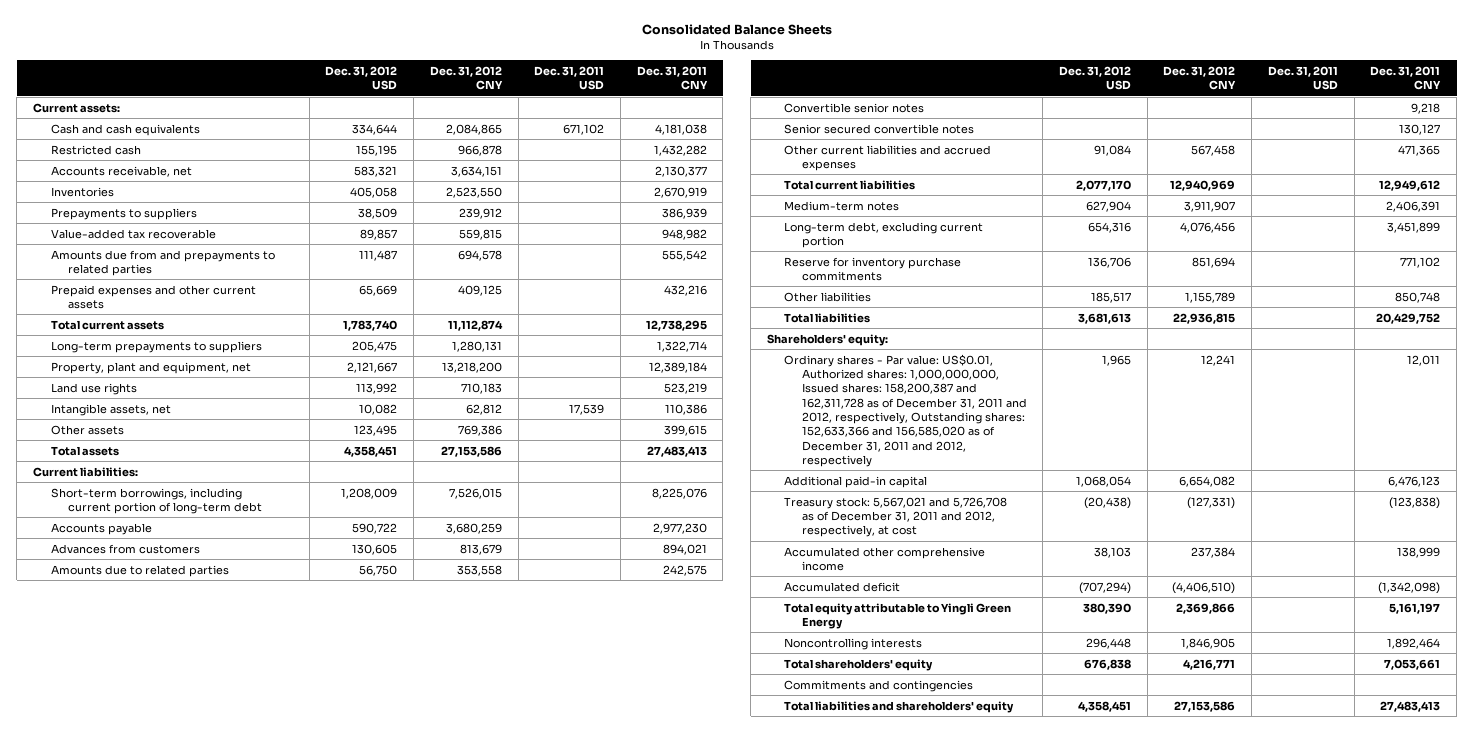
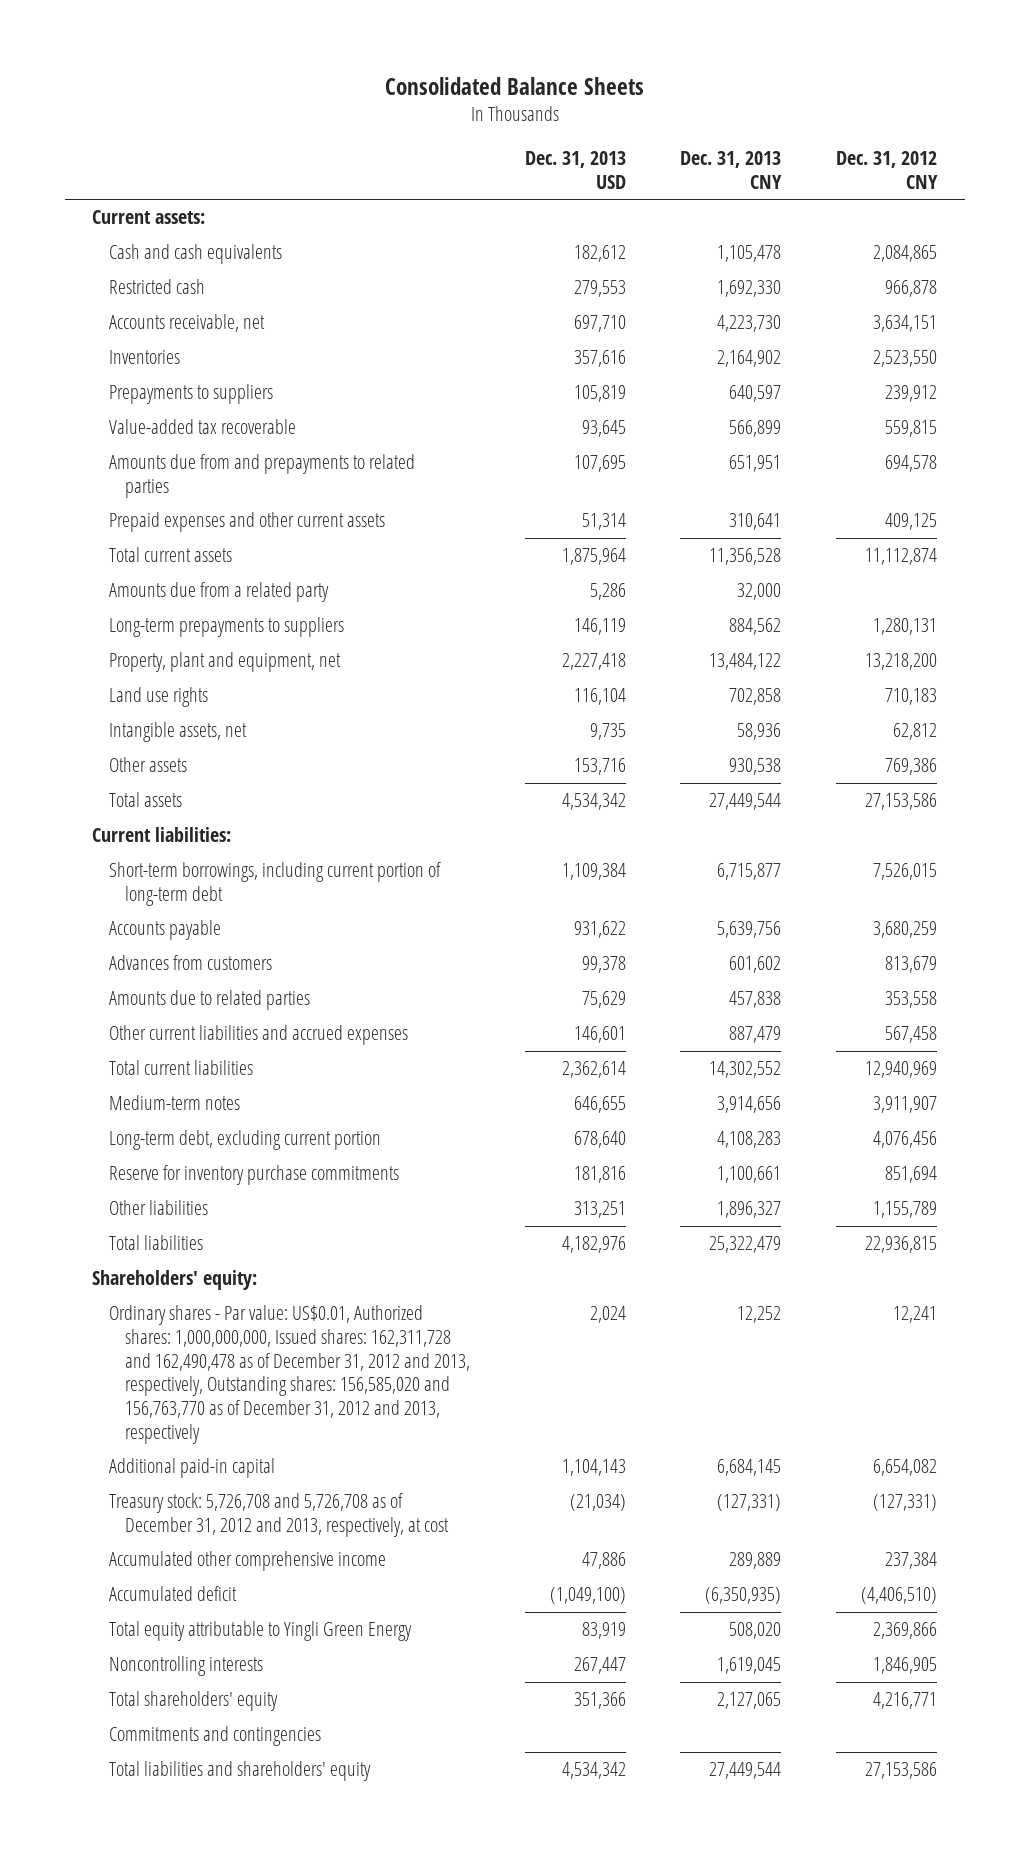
[325,65,398,91] Dec. 31, 2012 USD -> none
[534,65,605,91] Dec. 31, 2011 USD -> none
[636,65,708,91] Dec. 31, 2011 CNY -> none
none -> [524,151,626,189] Dec. 31, 2013 USD
none -> [680,151,783,189] Dec. 31, 2013 CNY
none -> [108,582,329,603] Amounts due from a related party
[784,102,925,113] Convertible senior notes -> none
[784,123,975,134] Senior secured convertible notes -> none
[784,353,1027,467] Ordinary shares - Par value: US$0.01, Authorized shares: 1,000,000,000, Issued shares: 158,200,387 and 162,311,728 as of December 31, 2011 and 2012, respectively, Outstanding shares: 152,633,366 and 156,585,020 as of December 31, 2011 and 2012, respectively -> [108,1305,470,1444] Ordinary shares - Par value: US$0.01, Authorized shares: 1,000,000,000, Issued shares: 162,311,728 and 162,490,478 as of December 31, 2012 and 2013, respectively, Outstanding shares: 156,585,020 and 156,763,770 as of December 31, 2012 and 2013, respectively
[784,496,1008,538] Treasury stock: 5,567,021 and 5,726,708 as of December 31, 2011 and 2012, respectively, at cost -> [108,1493,449,1537] Treasury stock: 5,726,708 and 5,726,708 as of December 31, 2012 and 2013, respectively, at cost

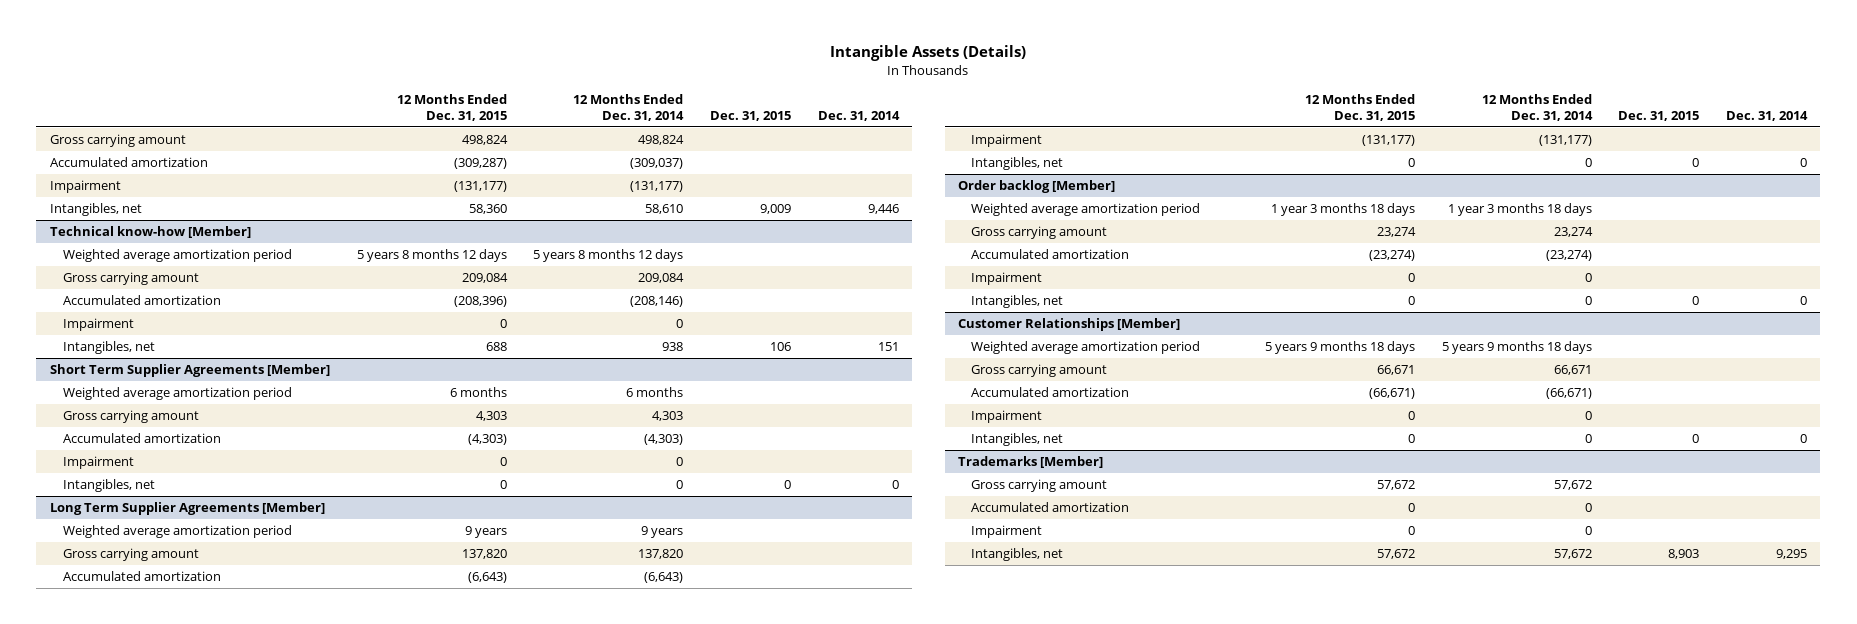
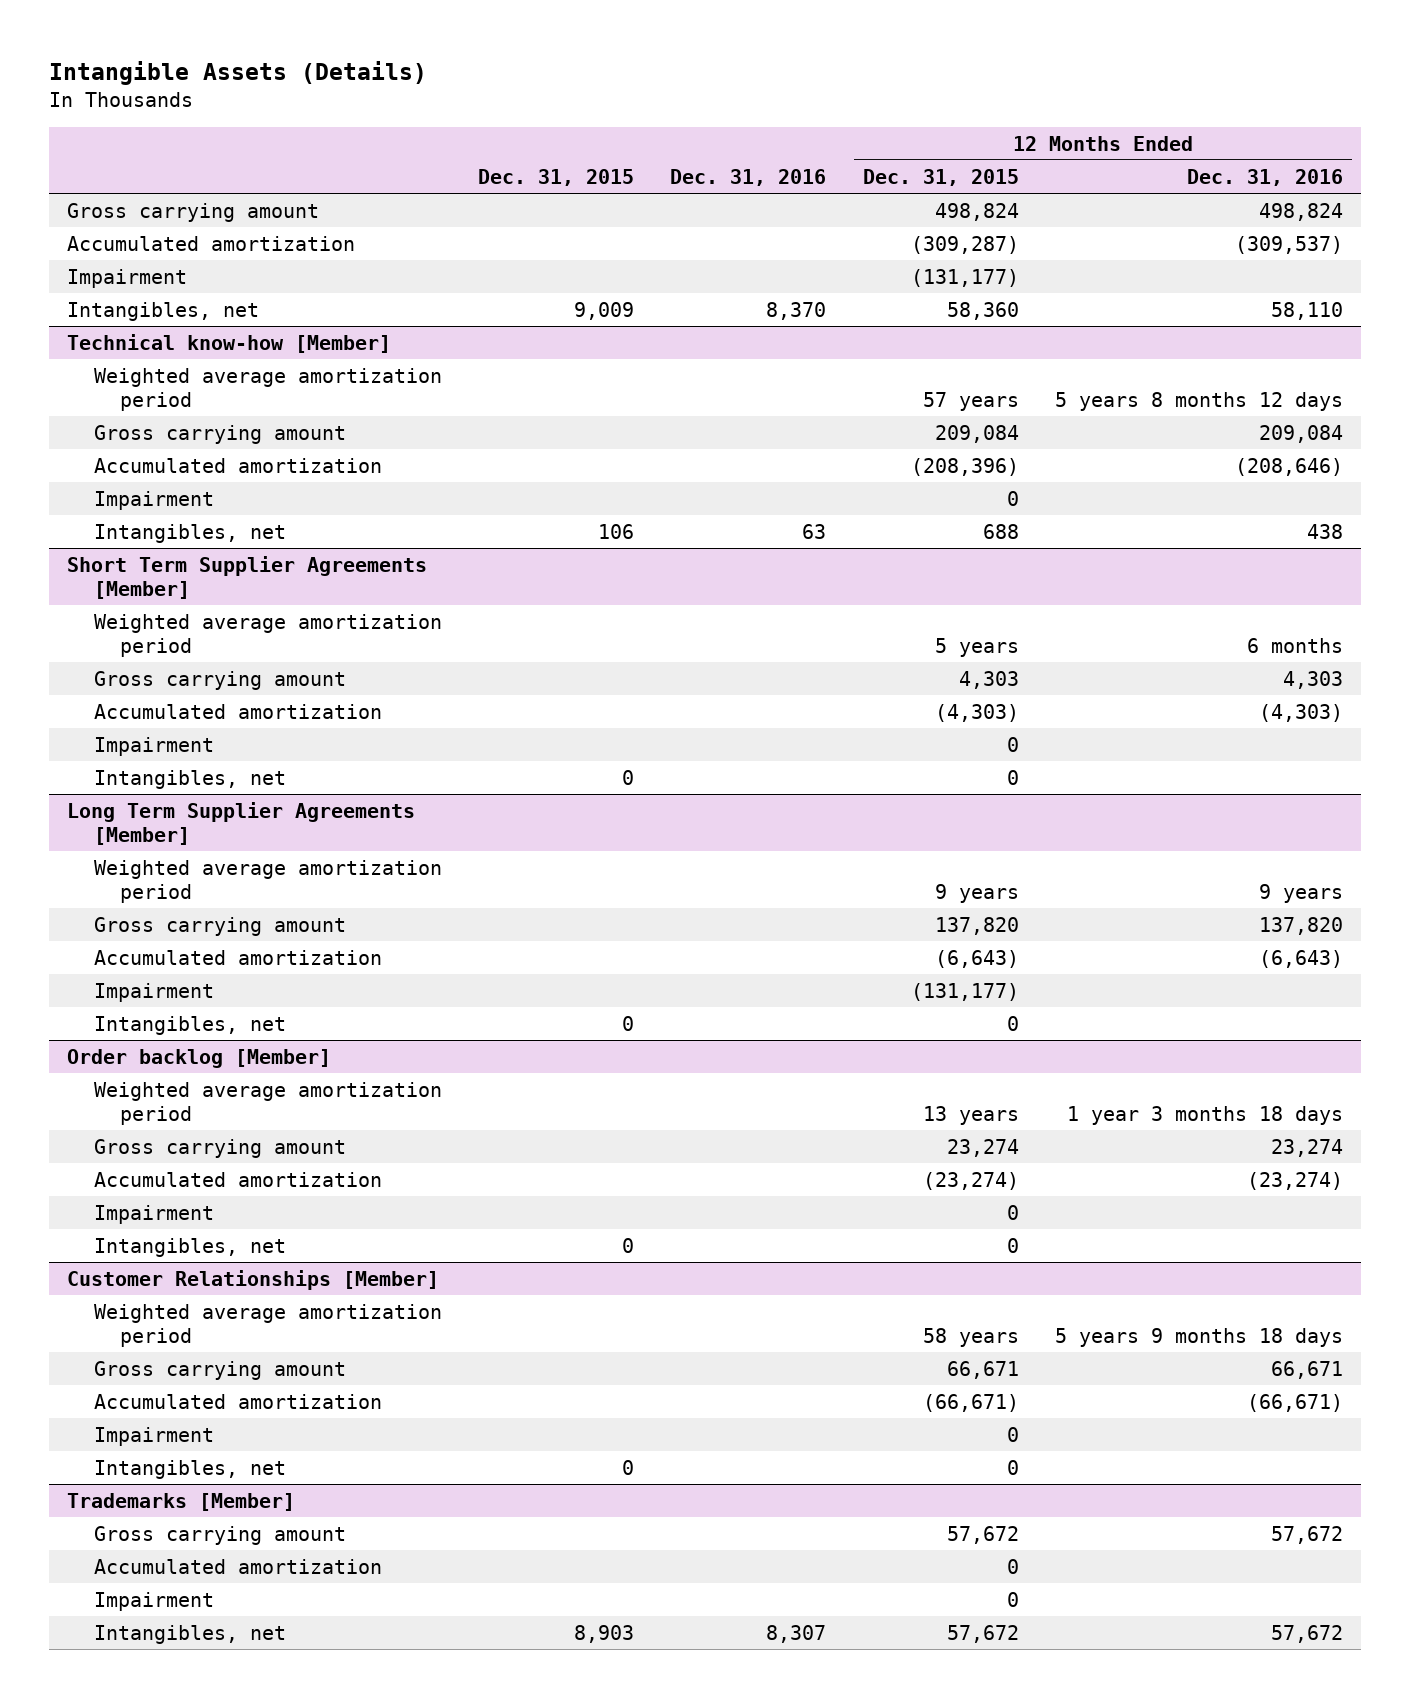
[573,94,685,121] 12 Months Ended Dec. 31, 2014 -> none
[817,110,900,121] Dec. 31, 2014 -> none
none -> [670,168,827,186] Dec. 31, 2016
none -> [1186,168,1343,186] Dec. 31, 2016
[356,249,507,263] 5 years 8 months 12 days -> [922,392,1019,412] 57 years
[449,387,507,398] 6 months -> [934,638,1019,658] 5 years
[1270,203,1415,217] 1 year 3 months 18 days -> [922,1106,1019,1126] 13 years
[1264,341,1415,355] 5 years 9 months 18 days -> [922,1328,1019,1348] 58 years

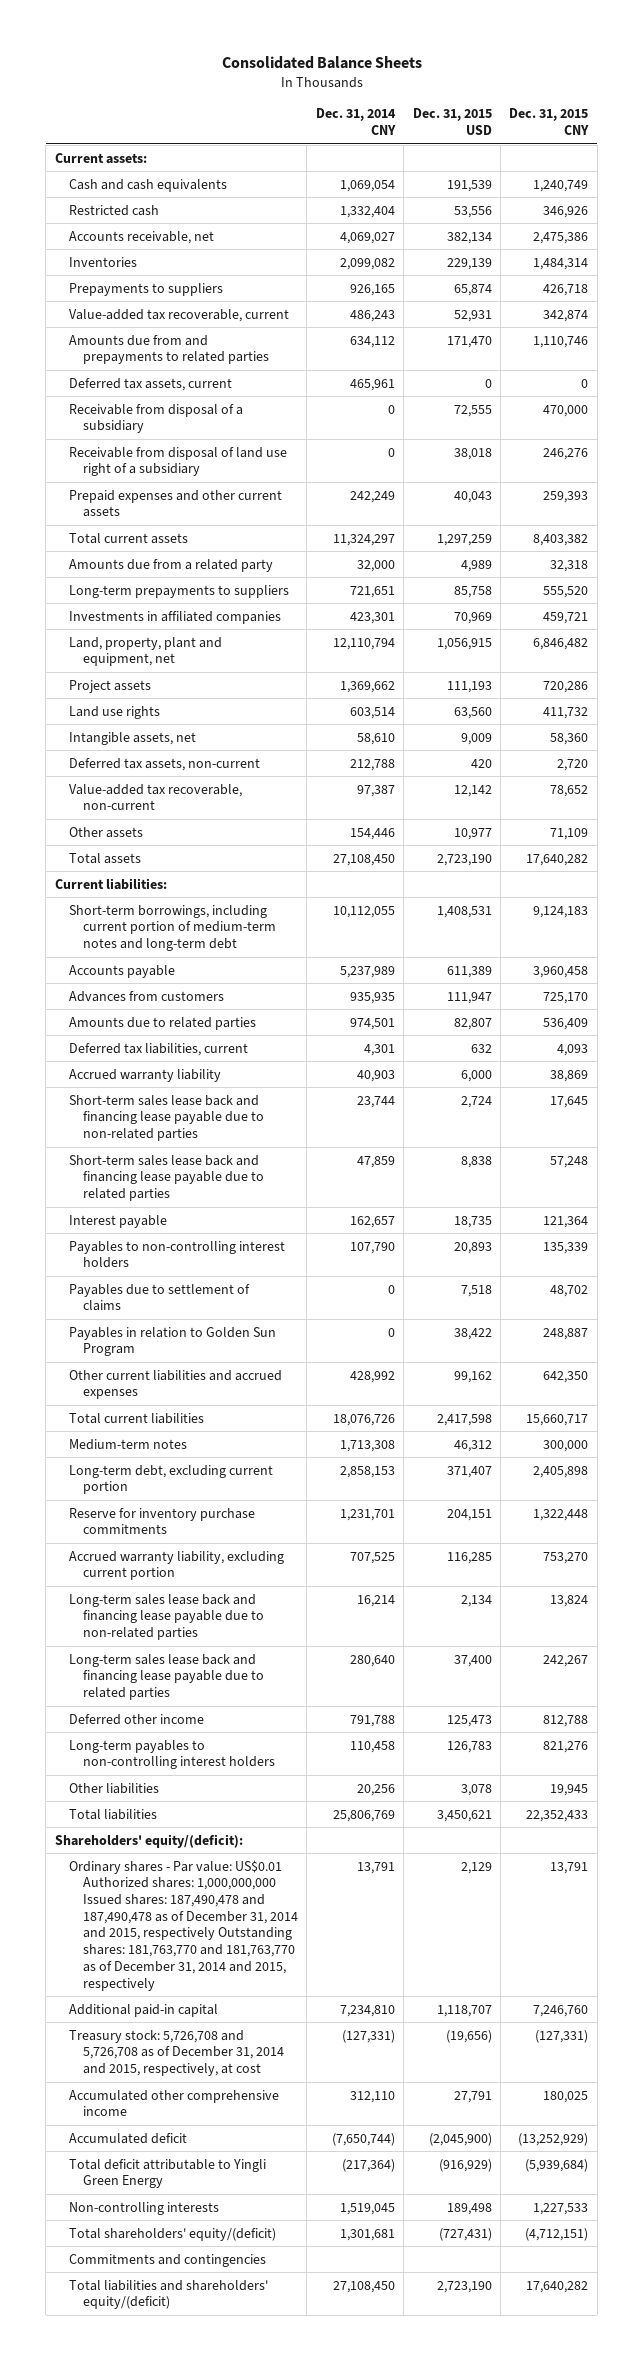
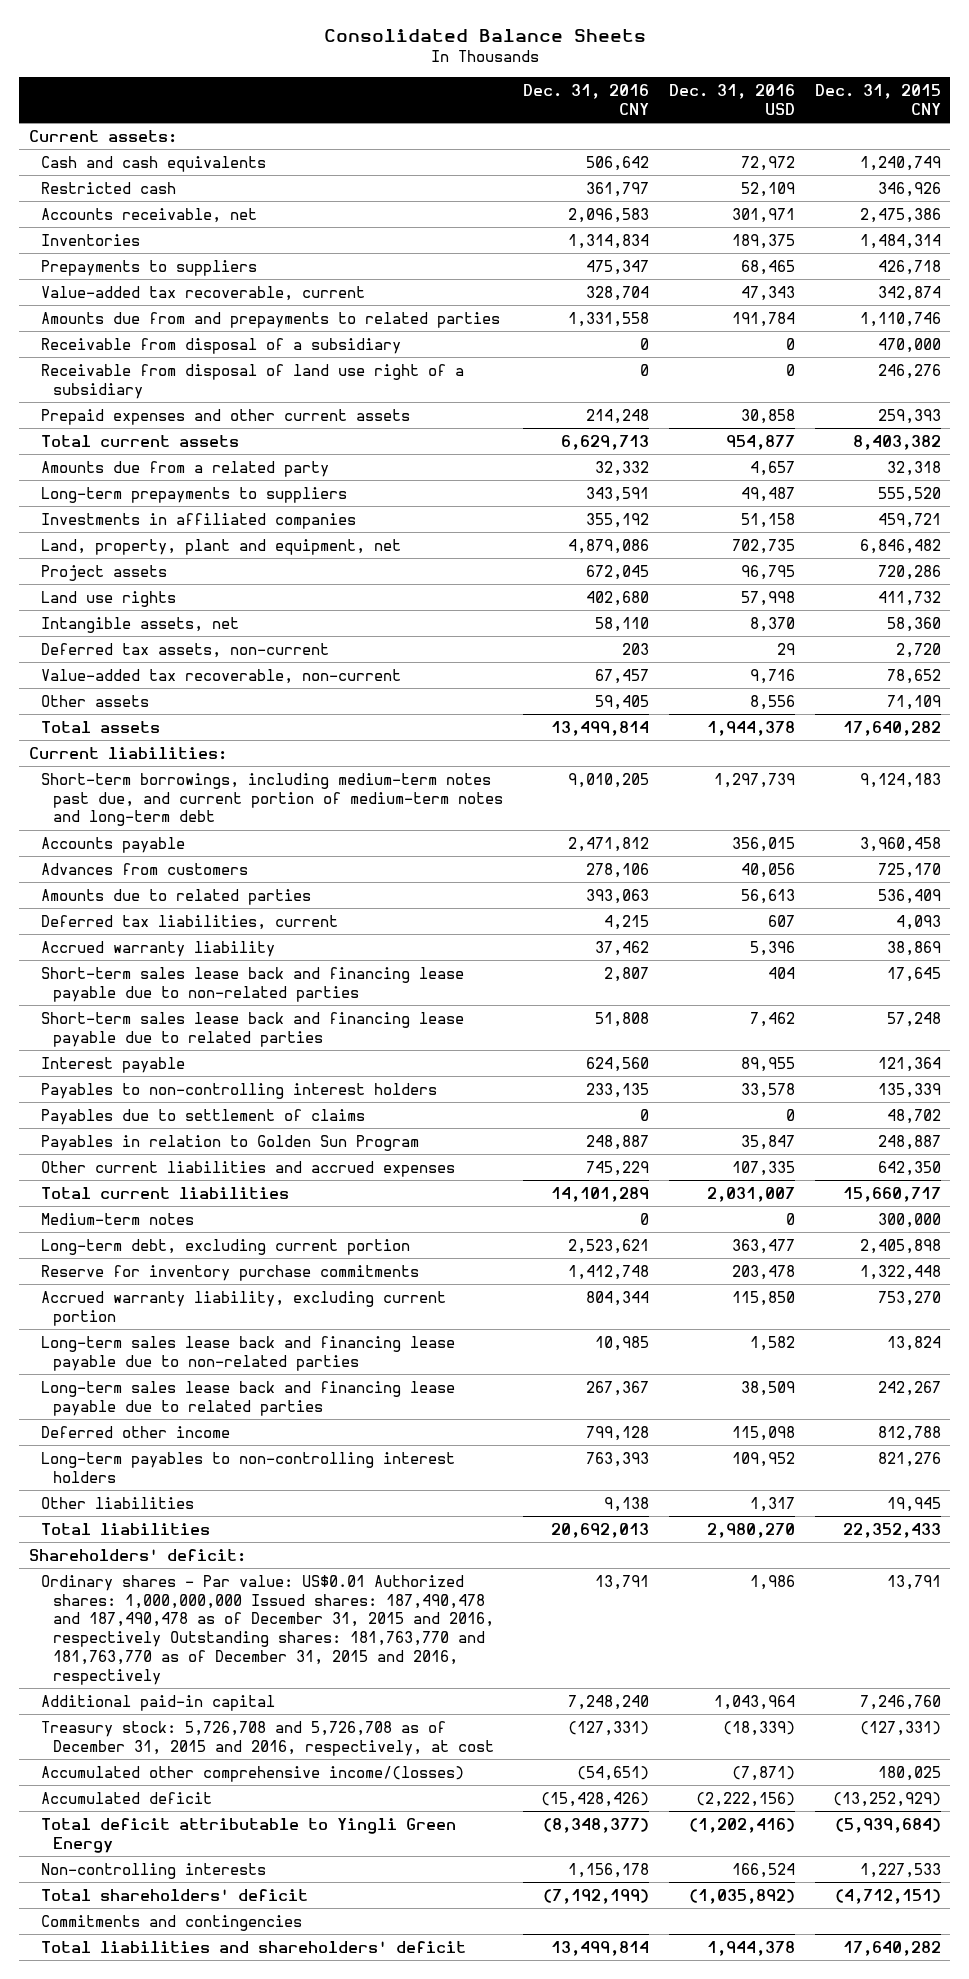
[315,108,396,136] Dec. 31, 2014 CNY -> none
[412,108,492,136] Dec. 31, 2015 USD -> none
none -> [522,84,649,115] Dec. 31, 2016 CNY
none -> [668,84,795,115] Dec. 31, 2016 USD
[68,377,232,391] Deferred tax assets, current -> none
[68,904,277,952] Short-term borrowings, including current portion of medium-term notes and long-term debt -> [40,772,503,827] Short-term borrowings, including medium-term notes past due, and current portion of medium-term notes and long-term debt
[54,1833,243,1848] Shareholders' equity/(deficit): -> [28,1548,246,1562] Shareholders' deficit:
[68,1859,299,1991] Ordinary shares - Par value: US$0.01 Authorized shares: 1,000,000,000 Issued shares: 187,490,478 and 187,490,478 as of December 31, 2014 and 2015, respectively Outstanding shares: 181,763,770 and 181,763,770 as of December 31, 2014 and 2015, respectively -> [40,1574,494,1685] Ordinary shares - Par value: US$0.01 Authorized shares: 1,000,000,000 Issued shares: 187,490,478 and 187,490,478 as of December 31, 2015 and 2016, respectively Outstanding shares: 181,763,770 and 181,763,770 as of December 31, 2015 and 2016, respectively
[68,2029,285,2077] Treasury stock: 5,726,708 and 5,726,708 as of December 31, 2014 and 2015, respectively, at cost -> [40,1720,494,1756] Treasury stock: 5,726,708 and 5,726,708 as of December 31, 2015 and 2016, respectively, at cost
[68,2089,279,2117] Accumulated other comprehensive income -> [40,1765,464,1782] Accumulated other comprehensive income/(losses)
[68,2227,276,2241] Total shareholders' equity/(deficit) -> [40,1888,308,1901] Total shareholders' deficit
[68,2279,268,2310] Total liabilities and shareholders' equity/(deficit) -> [40,1940,466,1953] Total liabilities and shareholders' deficit

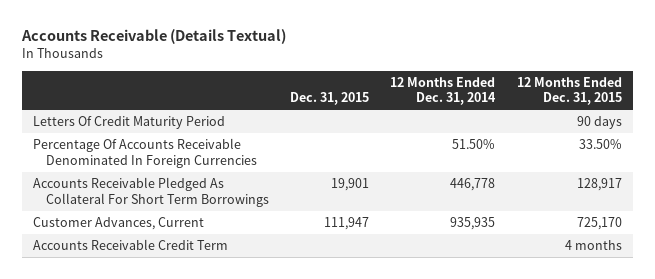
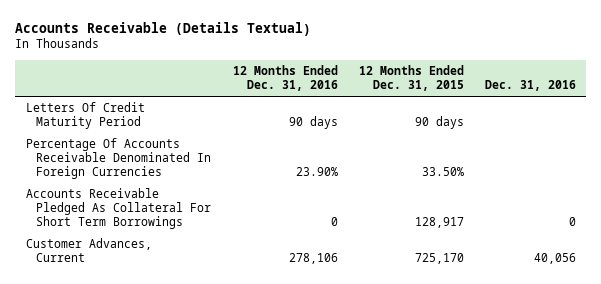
[289,92,369,106] Dec. 31, 2015 -> none
[390,76,497,106] 12 Months Ended Dec. 31, 2014 -> none
none -> [232,65,338,92] 12 Months Ended Dec. 31, 2016
none -> [484,80,576,92] Dec. 31, 2016
[32,239,228,251] Accounts Receivable Credit Term -> none

